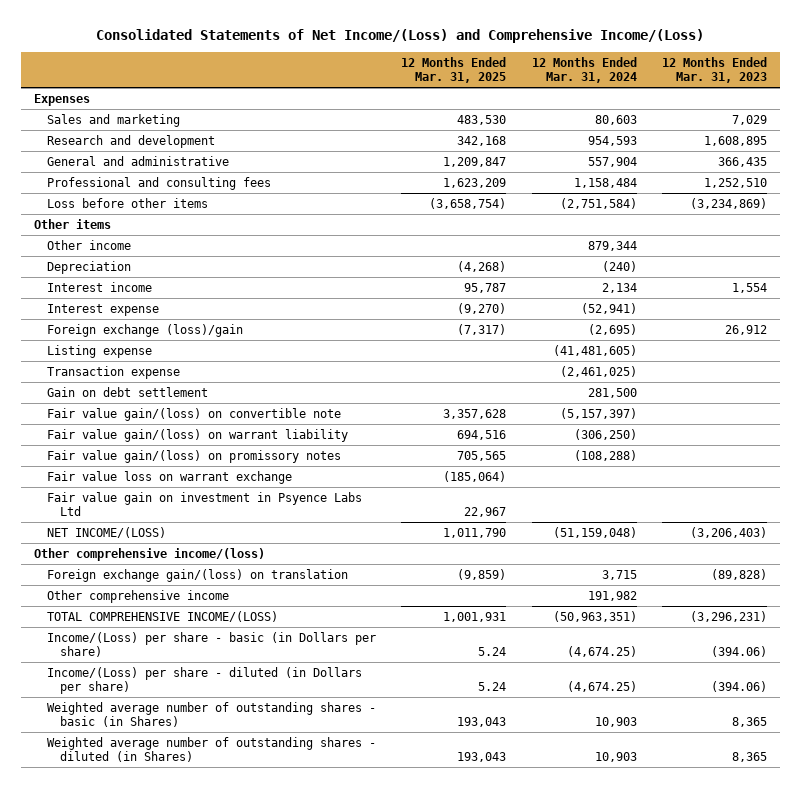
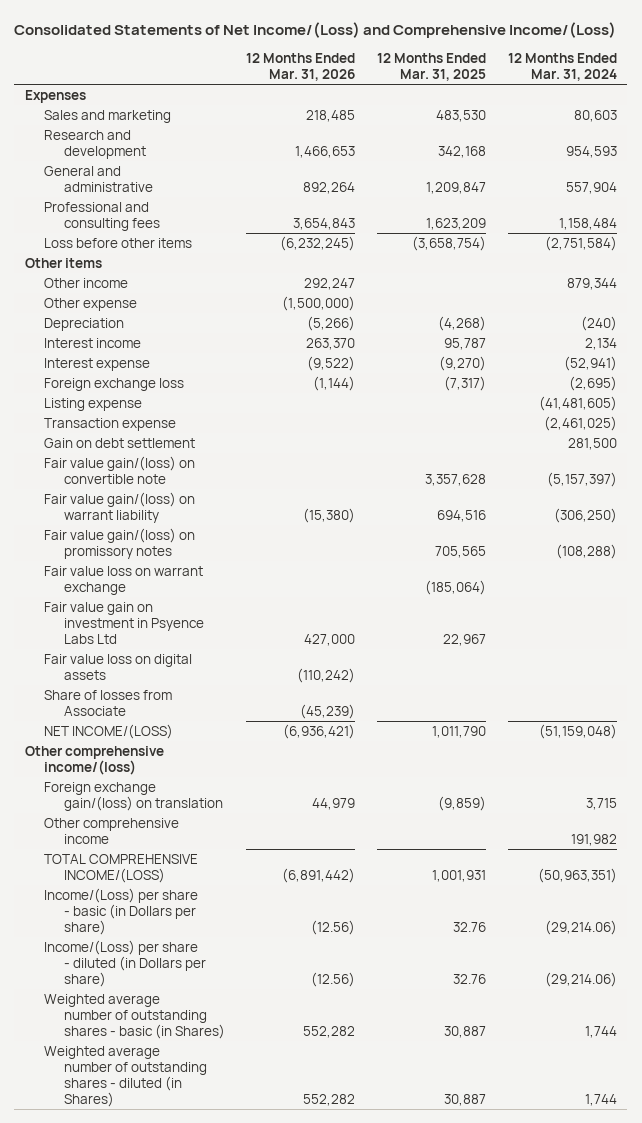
[661,56,767,83] 12 Months Ended Mar. 31, 2023 -> none
none -> [246,52,356,81] 12 Months Ended Mar. 31, 2026
none -> [44,297,138,311] Other expense
[46,324,243,338] Foreign exchange (loss)/gain -> [44,377,185,391] Foreign exchange loss
none -> [44,653,193,680] Fair value loss on digital assets
none -> [44,689,173,716] Share of losses from Associate
[478,646,507,656] 5.24 -> [453,921,487,932] 32.76
[566,645,637,657] (4,674.25) -> [544,919,617,935] (29,214.06)
[478,681,507,691] 5.24 -> [453,973,487,984] 32.76
[566,680,637,692] (4,674.25) -> [544,971,617,987] (29,214.06)
[457,716,507,727] 193,043 -> [444,1025,487,1038] 30,887
[594,716,637,727] 10,903 -> [584,1025,617,1038] 1,744
[457,751,507,762] 193,043 -> [444,1094,487,1107] 30,887
[594,751,637,762] 10,903 -> [584,1094,617,1107] 1,744

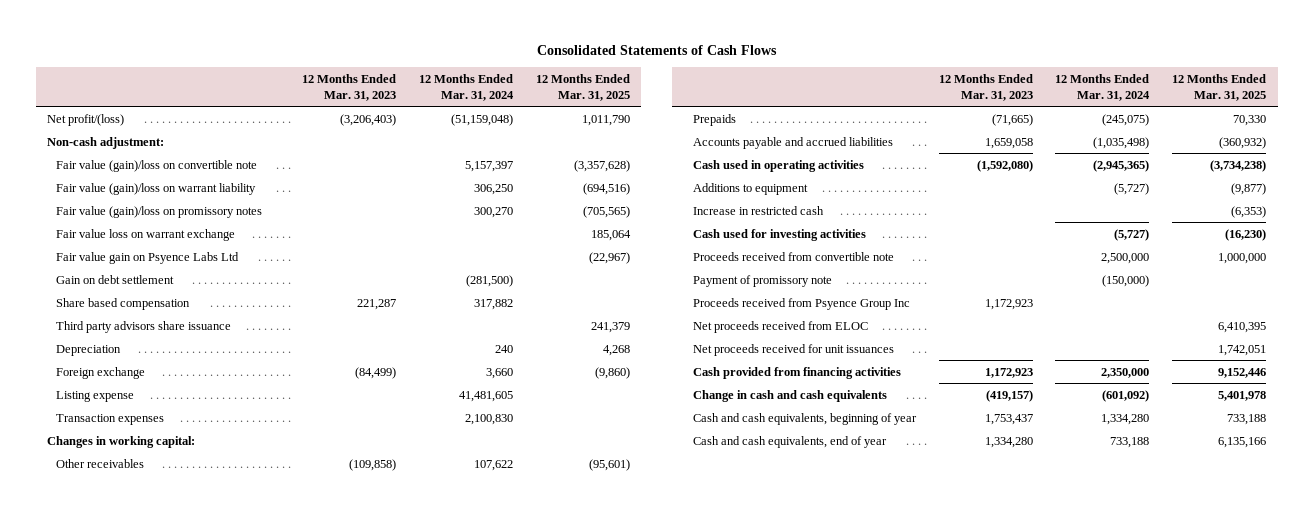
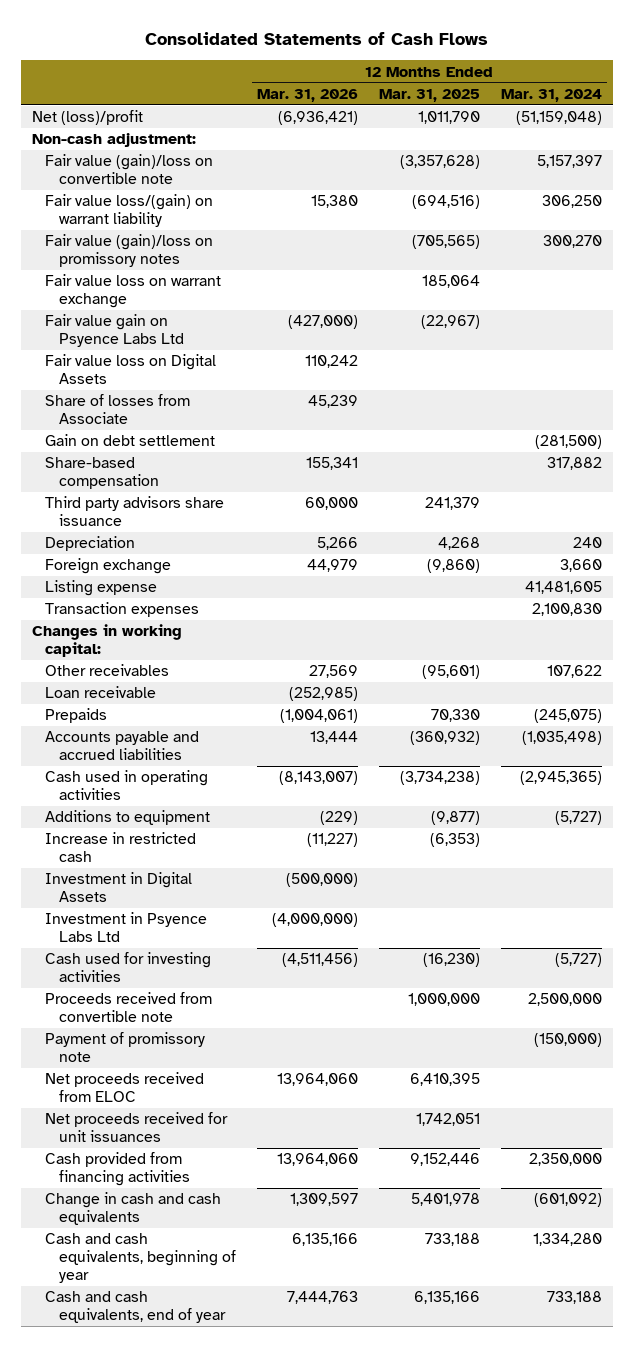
[302,73,397,101] 12 Months Ended Mar. 31, 2023 -> none
none -> [256,88,358,102] Mar. 31, 2026
[46,113,124,126] Net profit/(loss) -> [31,110,143,126] Net (loss)/profit
[56,182,257,195] Fair value (gain)/loss on warrant liability -> [45,194,214,228] Fair value loss/(gain) on warrant liability
none -> [45,354,217,385] Fair value loss on Digital Assets
none -> [45,394,191,425] Share of losses from Associate
[56,297,191,310] Share based compensation -> [45,457,159,490] Share-based compensation
none -> [45,686,157,699] Loan receivable
none -> [45,872,193,903] Investment in Digital Assets
none -> [45,912,208,943] Investment in Psyence Labs Ltd
[692,297,910,310] Proceeds received from Psyence Group Inc -> none

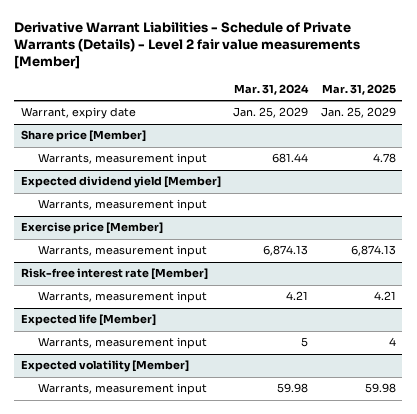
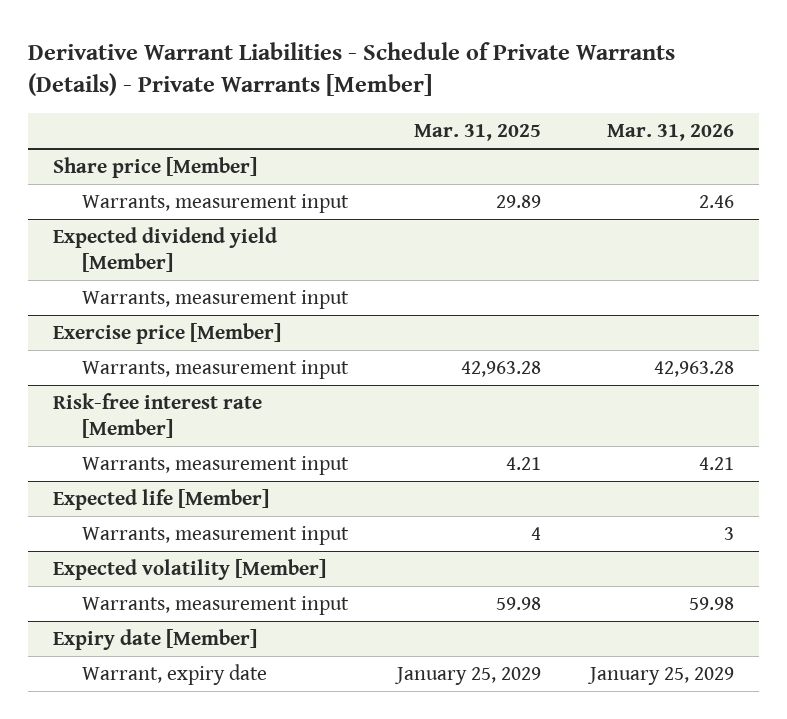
[14,21,361,70] Derivative Warrant Liabilities - Schedule of Private Warrants (Details) - Level 2 fair value measurements [Member] -> [28,42,676,97] Derivative Warrant Liabilities - Schedule of Private Warrants (Details) - Private Warrants [Member]
[234,83,310,95] Mar. 31, 2024 -> none
none -> [607,123,735,141] Mar. 31, 2026
[20,107,136,120] Warrant, expiry date -> none
[372,153,396,164] 4.78 -> [496,194,542,208] 29.89
[350,245,396,257] 6,874.13 -> [461,360,542,377] 42,963.28
none -> [52,628,257,650] Expiry date [Member]
none -> [82,663,268,685] Warrant, expiry date

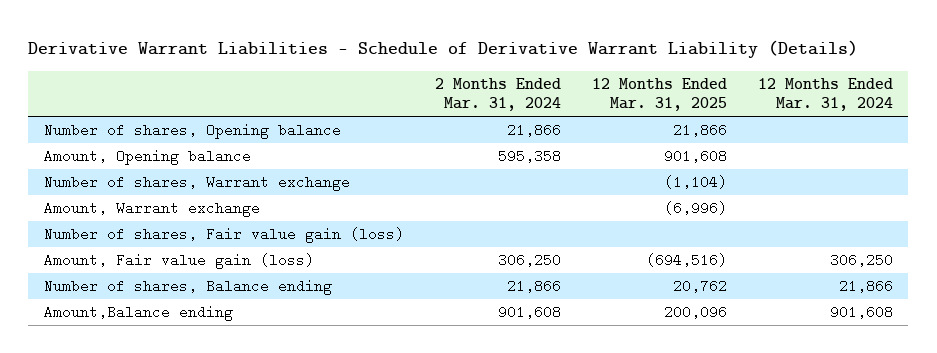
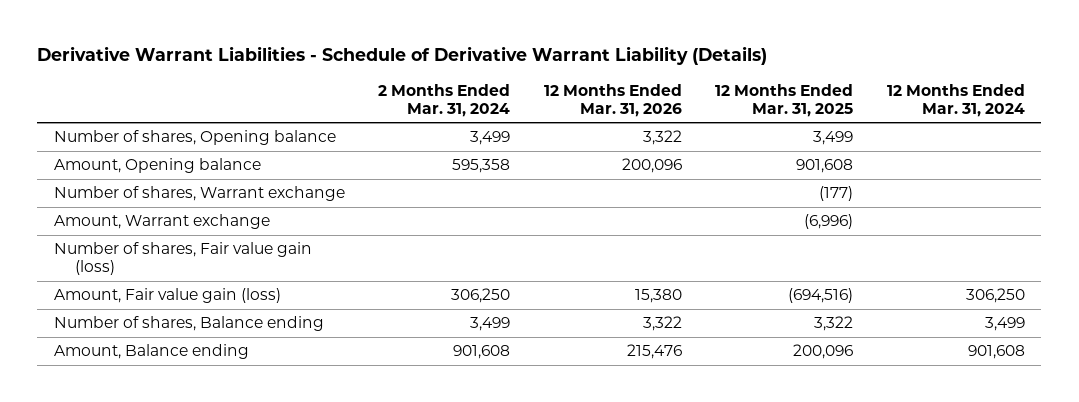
none -> [543,83,682,117] 12 Months Ended Mar. 31, 2026
[506,123,561,138] 21,866 -> [470,131,511,146] 3,499
[672,123,727,138] 21,866 -> [813,131,854,146] 3,499
[663,175,727,190] (1,104) -> [819,186,854,202] (177)
[506,279,561,294] 21,866 -> [470,317,511,332] 3,499
[672,279,727,294] 20,762 -> [814,316,854,332] 3,322
[838,279,893,294] 21,866 -> [984,317,1025,332] 3,499
[43,305,233,322] Amount,Balance ending -> [54,344,250,360] Amount, Balance ending

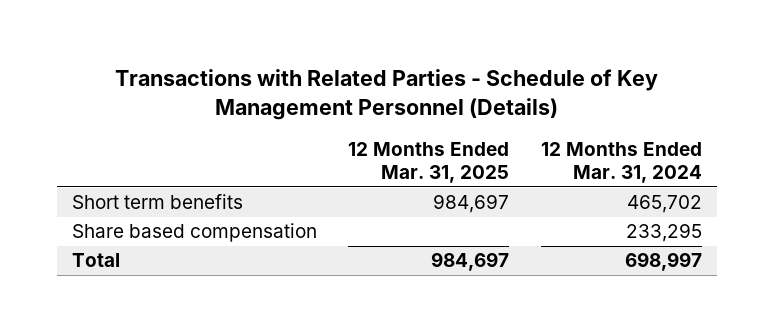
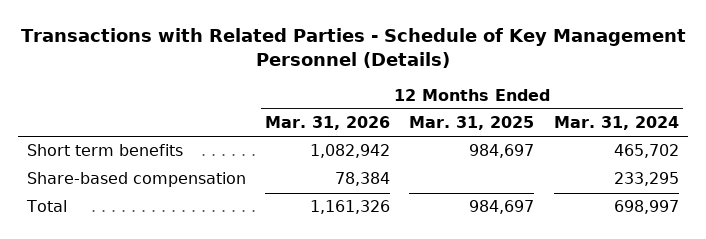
none -> [265,116,391,131] Mar. 31, 2026
[72,223,318,243] Share based compensation -> [27,172,247,188] Share-based compensation

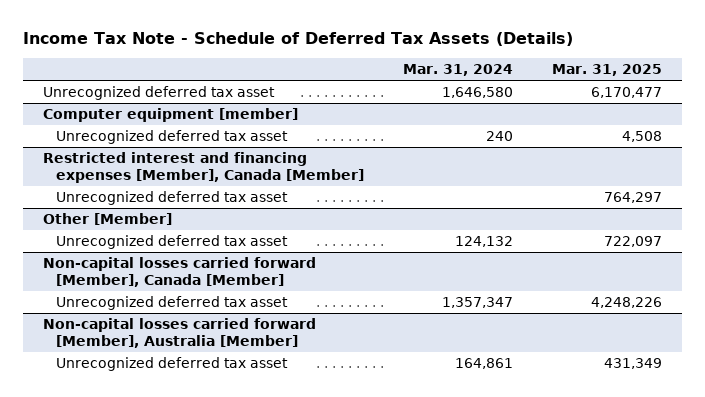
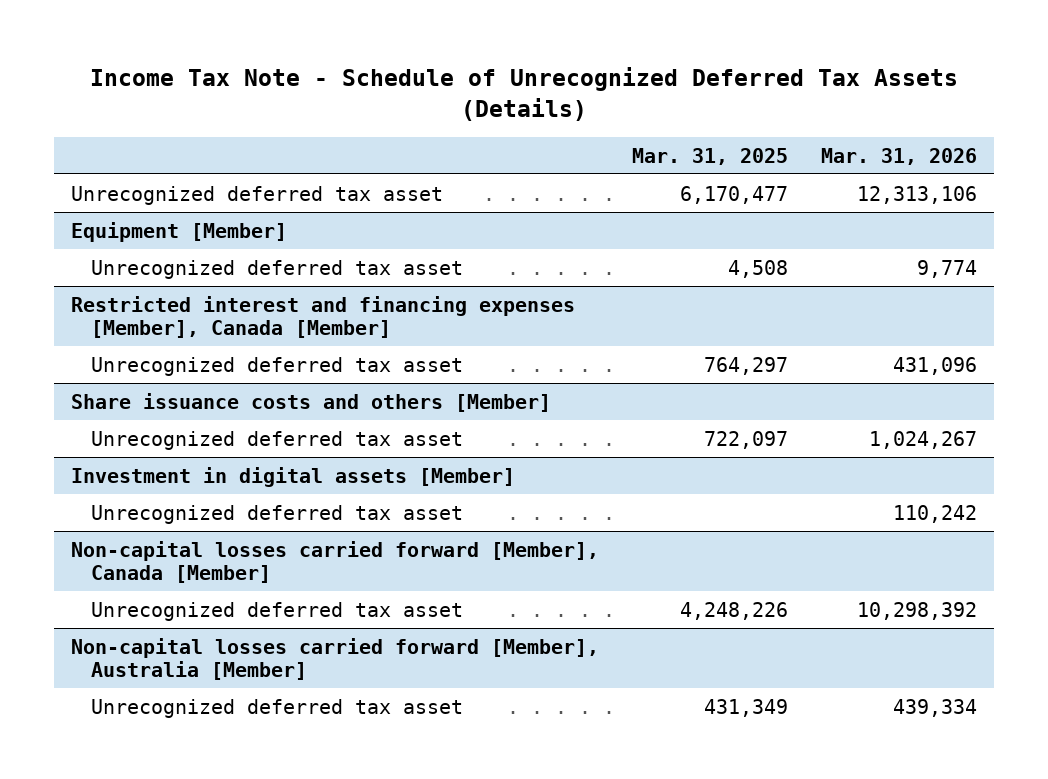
[23,32,574,47] Income Tax Note - Schedule of Deferred Tax Assets (Details) -> [89,66,958,122] Income Tax Note - Schedule of Unrecognized Deferred Tax Assets (Details)
[403,64,514,77] Mar. 31, 2024 -> none
none -> [821,147,978,165] Mar. 31, 2026
[42,107,298,122] Computer equipment [member] -> [70,221,287,242] Equipment [Member]
[42,212,172,225] Other [Member] -> none
none -> [70,392,551,412] Share issuance costs and others [Member]
none -> [70,466,515,487] Investment in digital assets [Member]
none -> [91,504,464,524] Unrecognized deferred tax asset

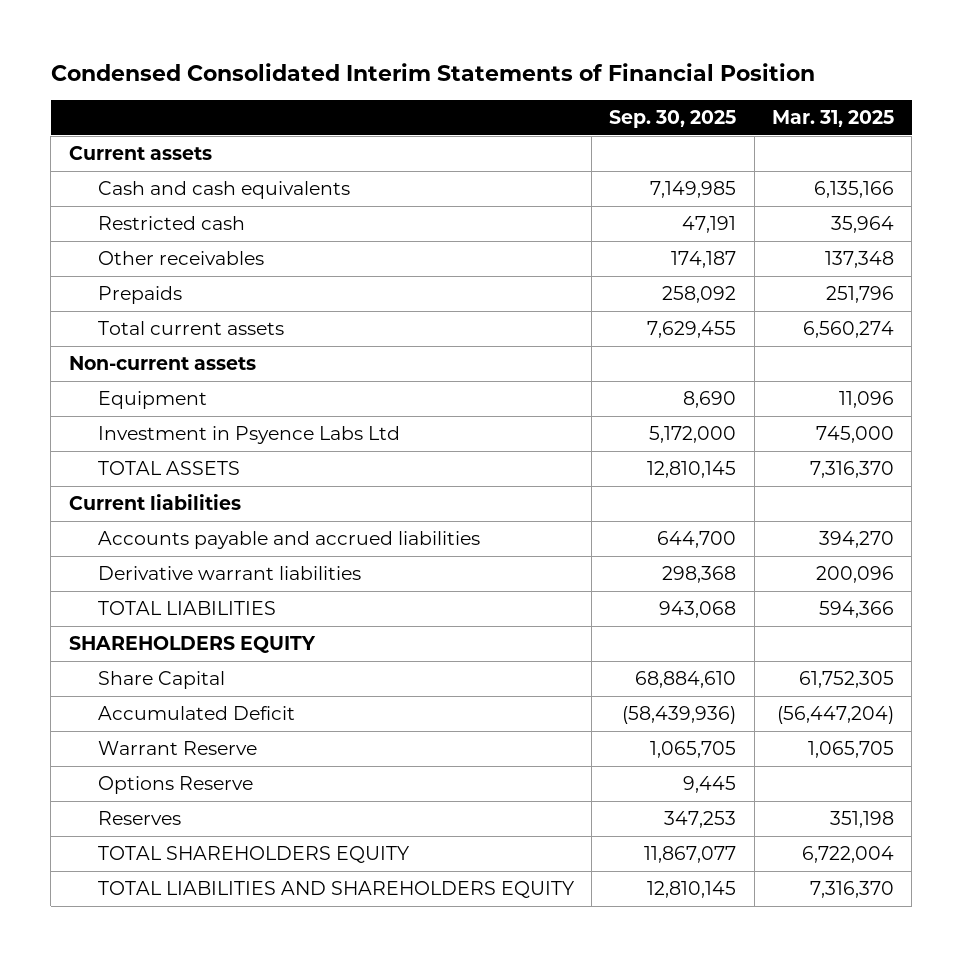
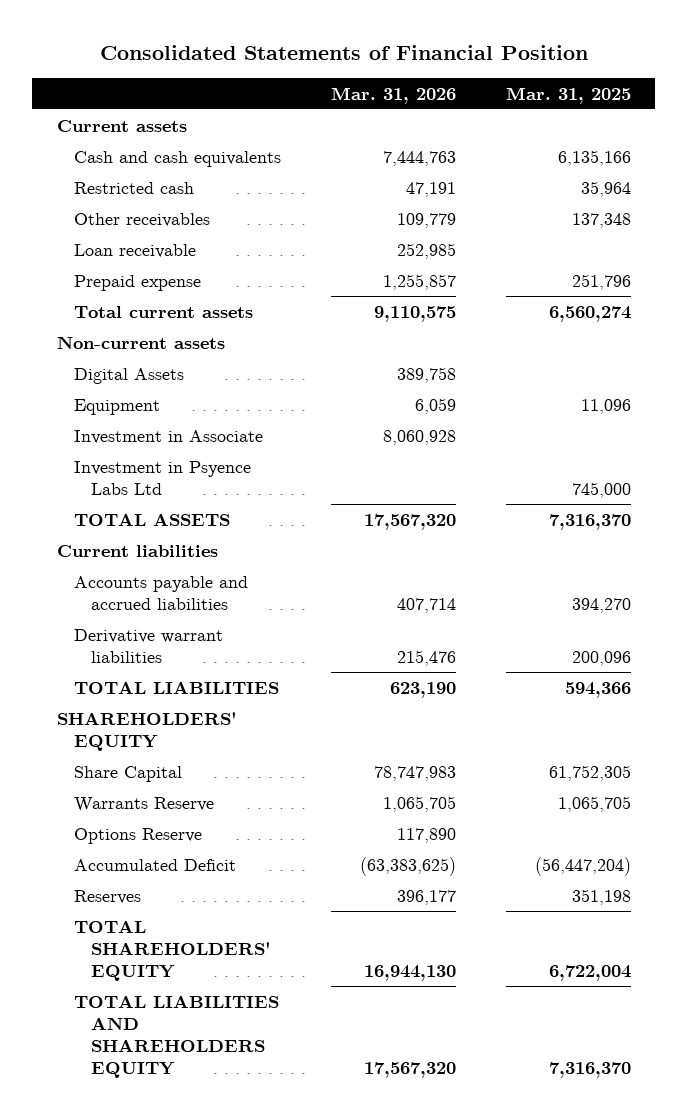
[50,62,815,81] Condensed Consolidated Interim Statements of Financial Position -> [99,44,588,60] Consolidated Statements of Financial Position
[609,109,737,128] Sep. 30, 2025 -> none
none -> [330,86,456,104] Mar. 31, 2026
none -> [73,243,196,258] Loan receivable
[97,286,182,305] Prepaids -> [73,274,201,291] Prepaid expense
none -> [73,367,184,384] Digital Assets
none -> [73,429,263,444] Investment in Associate
[68,636,316,654] SHAREHOLDERS EQUITY -> [56,711,237,751] SHAREHOLDERS' EQUITY
[97,741,257,756] Warrant Reserve -> [73,796,214,812] Warrants Reserve
[97,706,295,721] Accumulated Deficit -> [73,858,236,871] Accumulated Deficit
[97,846,410,864] TOTAL SHAREHOLDERS EQUITY -> [73,919,272,981] TOTAL SHAREHOLDERS' EQUITY

